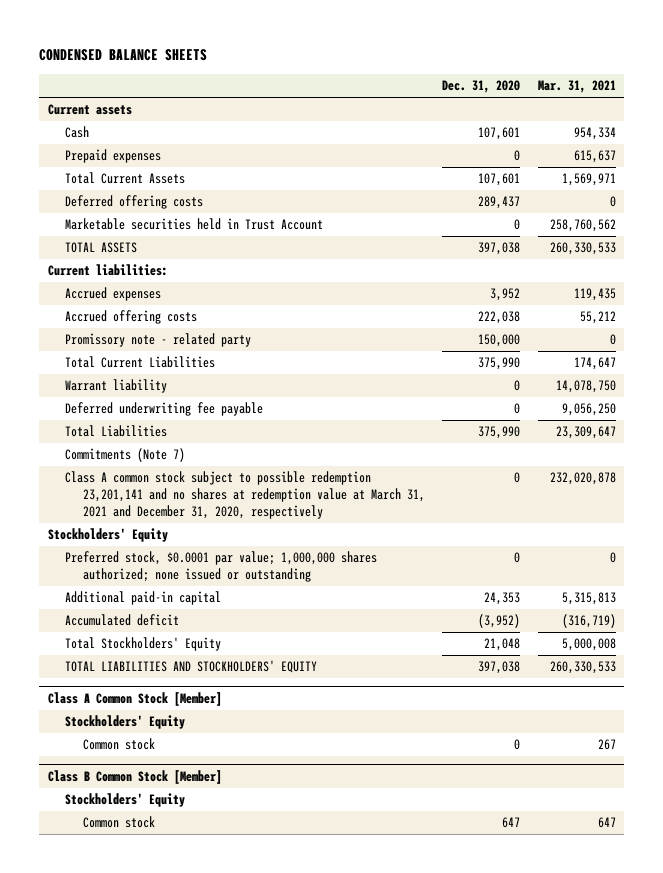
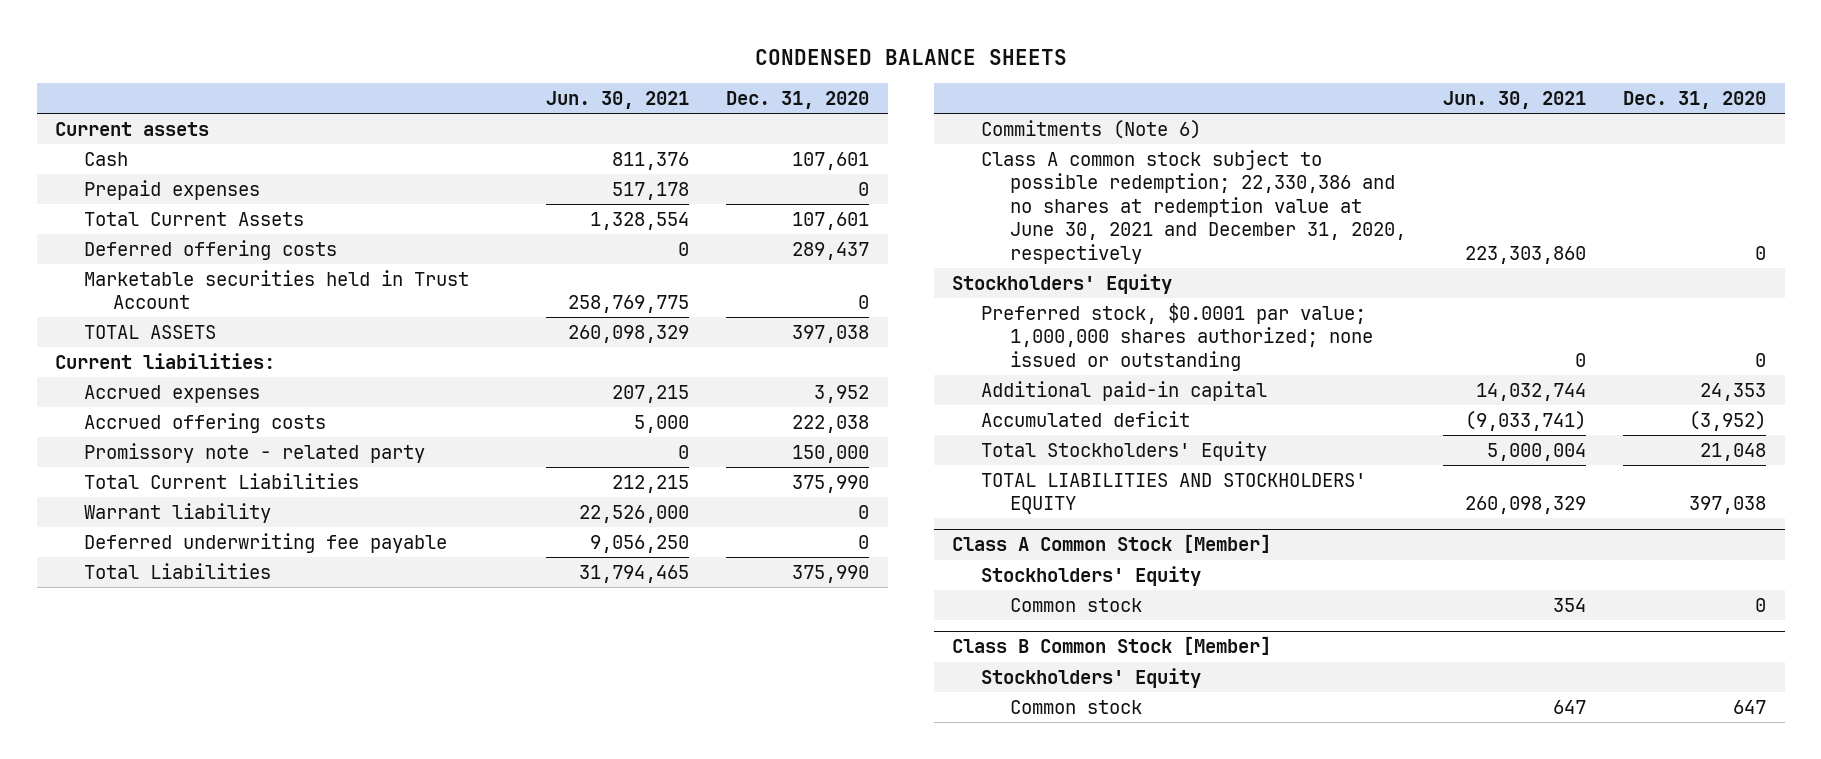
[537,80,616,94] Mar. 31, 2021 -> none
none -> [546,90,690,109] Jun. 30, 2021
[65,448,186,463] Commitments (Note 7) -> [981,119,1202,139] Commitments (Note 6)
[65,471,425,519] Class A common stock subject to possible redemption 23,201,141 and no shares at redemption value at March 31, 2021 and December 31, 2020, respectively -> [981,149,1406,264] Class A common stock subject to possible redemption; 22,330,386 and no shares at redemption value at June 30, 2021 and December 31, 2020, respectively

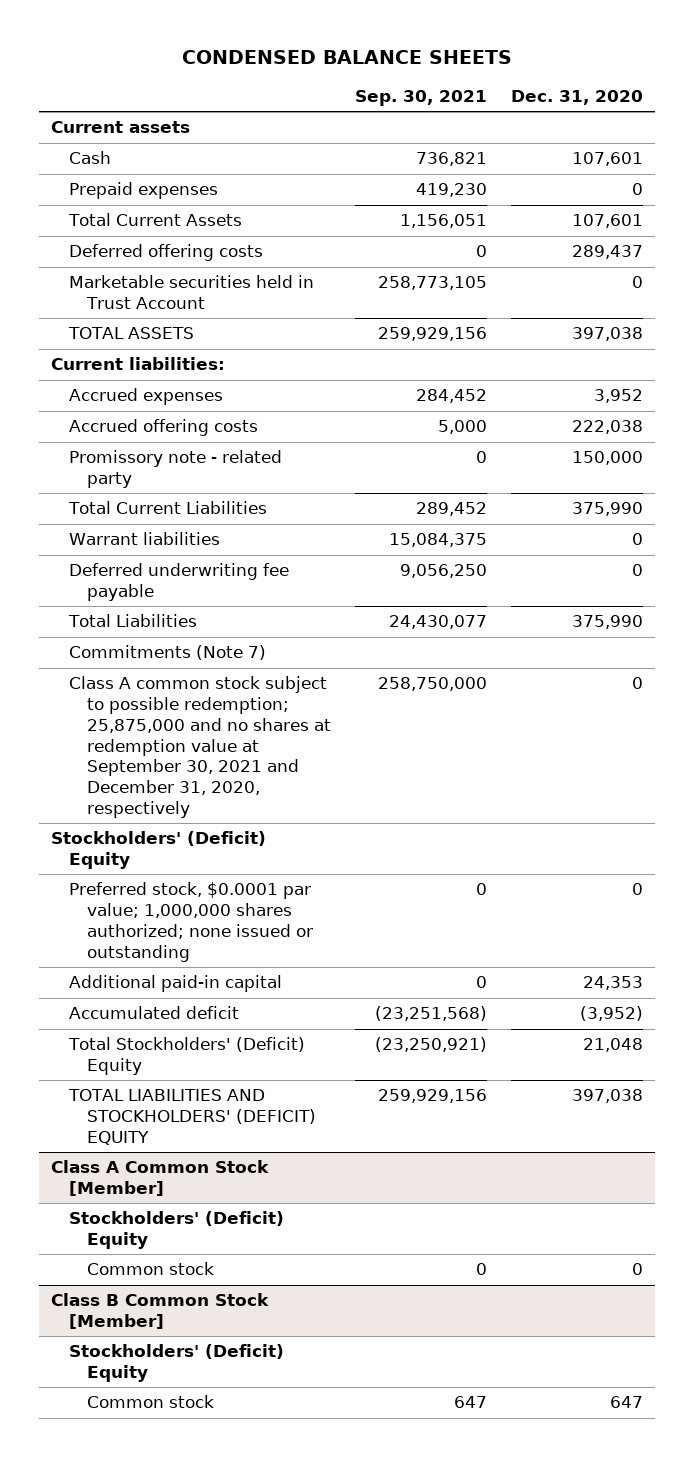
[546,90,690,109] Jun. 30, 2021 -> none
none -> [355,90,488,107] Sep. 30, 2021
[84,502,272,523] Warrant liability -> [69,532,221,546] Warrant liabilities
[981,119,1202,139] Commitments (Note 6) -> [69,645,267,661] Commitments (Note 7)
[981,149,1406,264] Class A common stock subject to possible redemption; 22,330,386 and no shares at redemption value at June 30, 2021 and December 31, 2020, respectively -> [69,676,332,818] Class A common stock subject to possible redemption; 25,875,000 and no shares at redemption value at September 30, 2021 and December 31, 2020, respectively
[952,273,1173,294] Stockholders' Equity -> [50,831,266,870] Stockholders' (Deficit) Equity
[981,440,1268,461] Total Stockholders' Equity -> [68,1037,306,1076] Total Stockholders' (Deficit) Equity
[981,472,1367,515] TOTAL LIABILITIES AND STOCKHOLDERS' EQUITY -> [68,1089,317,1145] TOTAL LIABILITIES AND STOCKHOLDERS' (DEFICIT) EQUITY
[981,565,1202,586] Stockholders' Equity -> [69,1211,285,1250] Stockholders' (Deficit) Equity
[981,667,1202,688] Stockholders' Equity -> [69,1344,285,1383] Stockholders' (Deficit) Equity

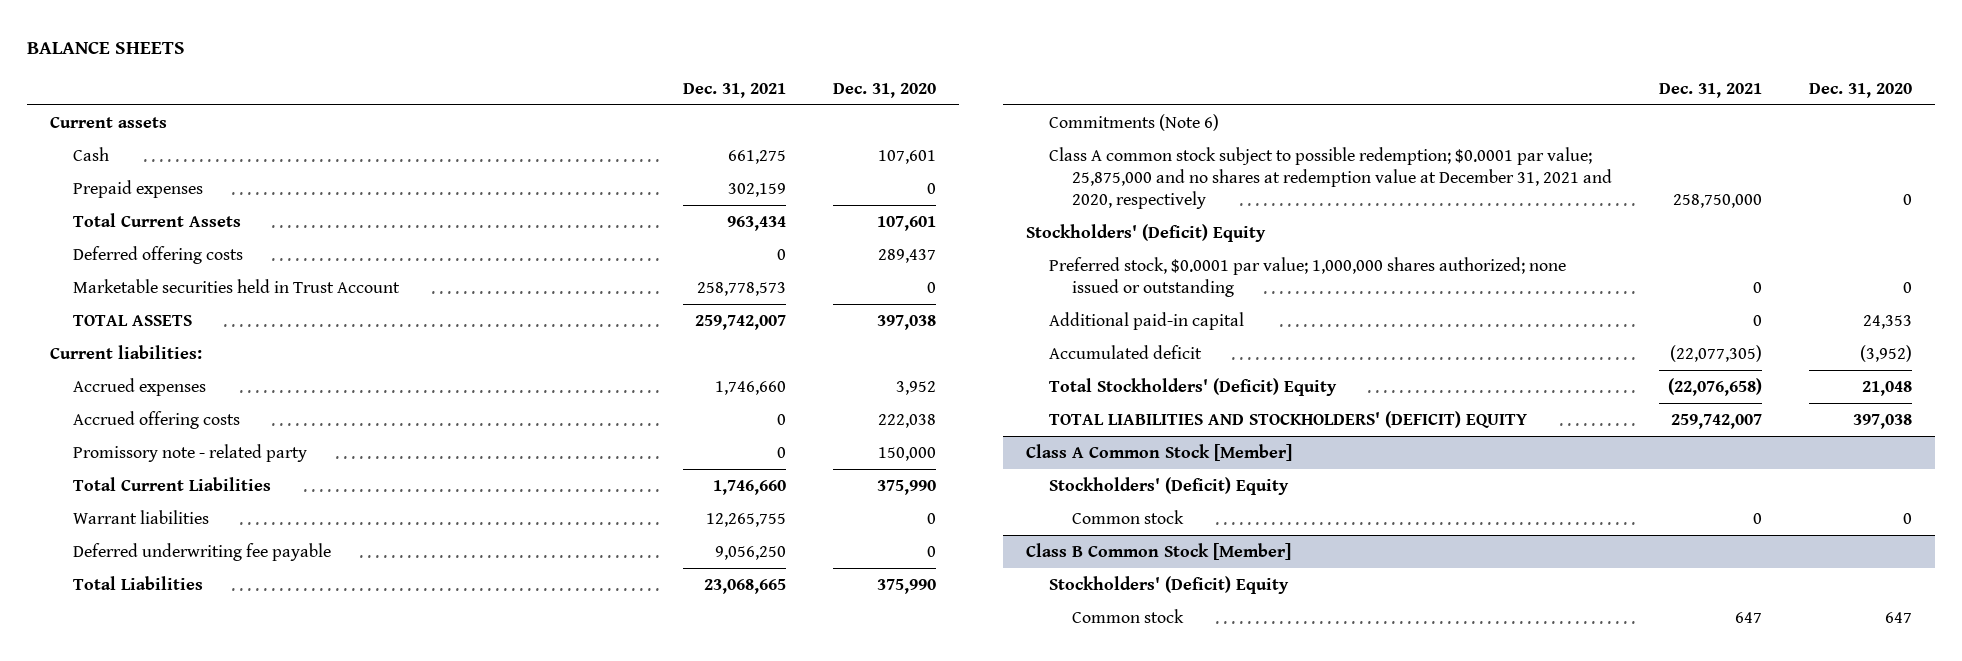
[182,50,513,65] CONDENSED BALANCE SHEETS -> [26,40,185,54] BALANCE SHEETS
[355,90,488,107] Sep. 30, 2021 -> none
none -> [682,82,786,98] Dec. 31, 2021
[69,645,267,661] Commitments (Note 7) -> [1048,114,1219,132] Commitments (Note 6)
[69,676,332,818] Class A common stock subject to possible redemption; 25,875,000 and no shares at redemption value at September 30, 2021 and December 31, 2020, respectively -> [1048,147,1612,209] Class A common stock subject to possible redemption; $0.0001 par value; 25,875,000 and no shares at redemption value at December 31, 2021 and 2020, respectively

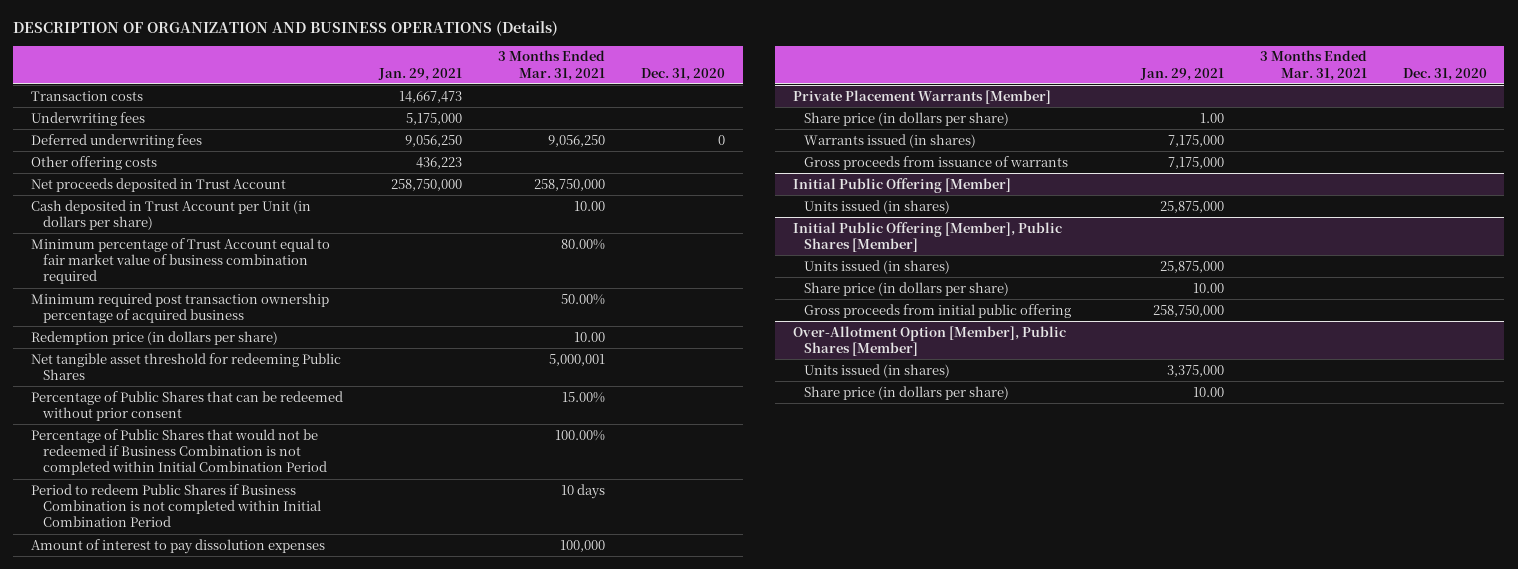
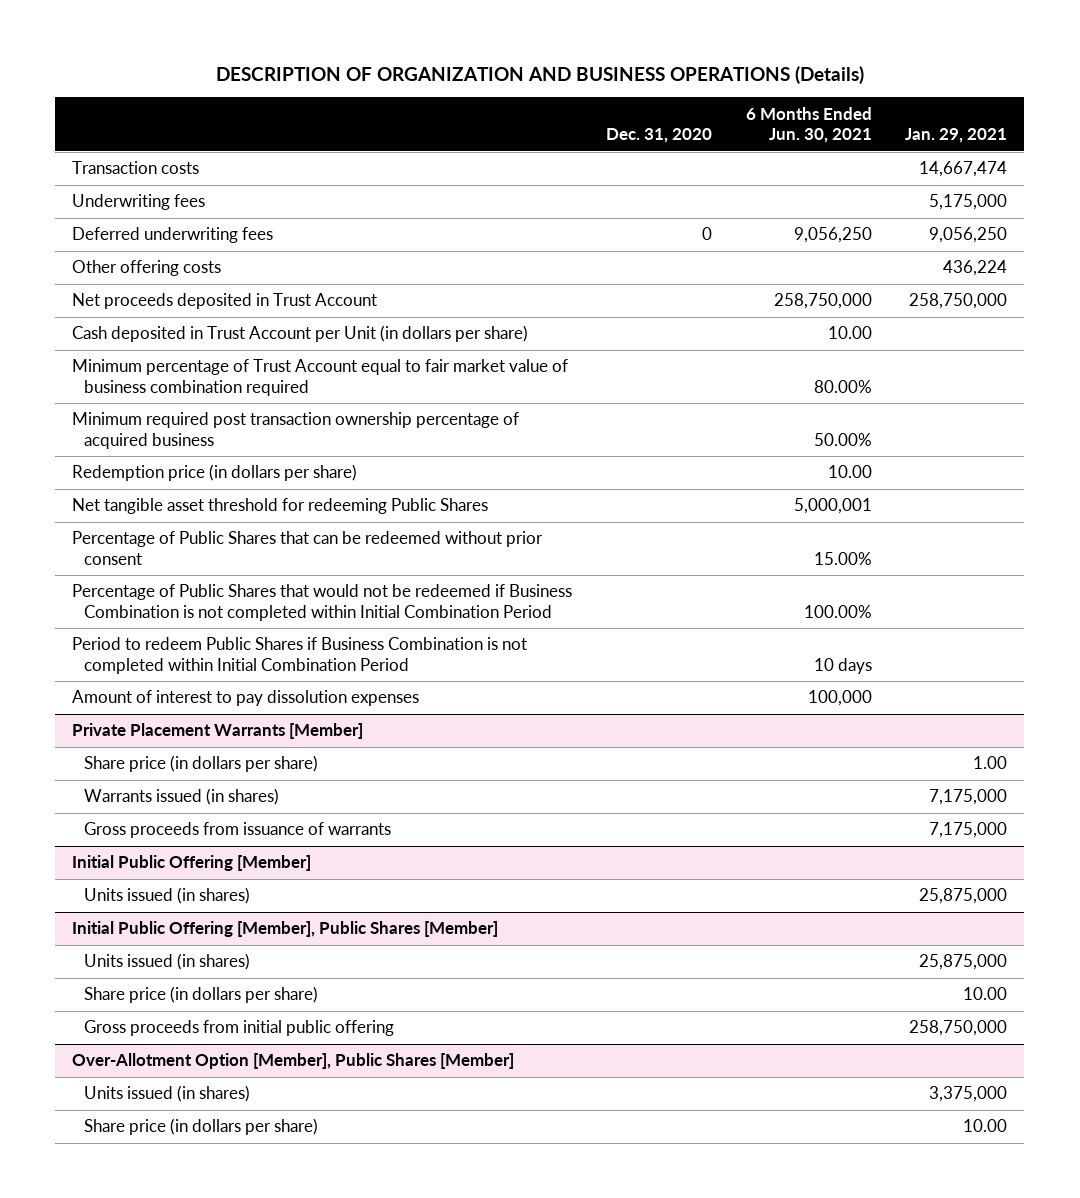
[497,50,605,81] 3 Months Ended Mar. 31, 2021 -> none
none -> [745,106,872,144] 6 Months Ended Jun. 30, 2021
[398,90,462,103] 14,667,473 -> [919,161,1008,178] 14,667,474
[415,156,462,169] 436,223 -> [943,260,1008,277] 436,224

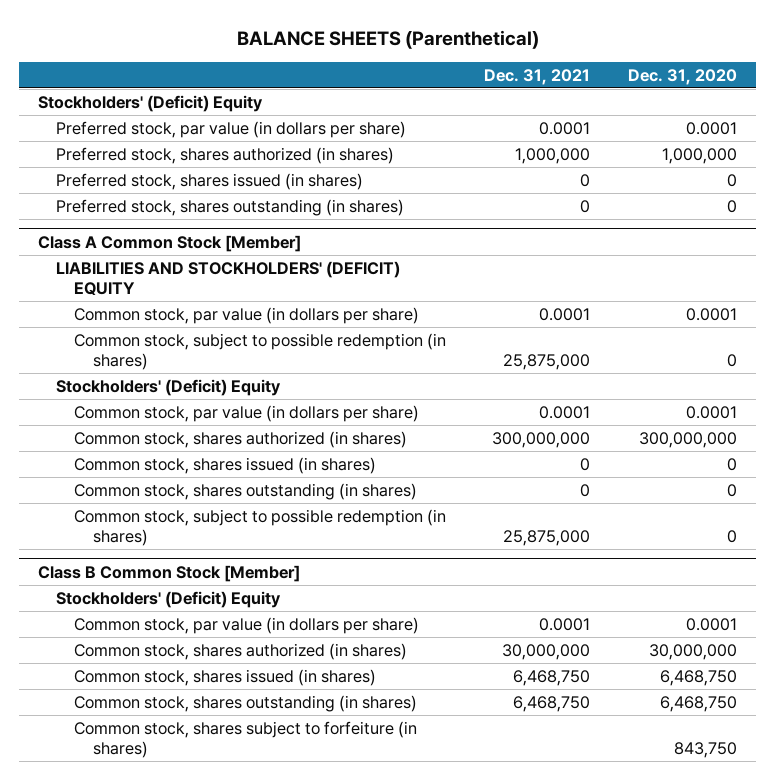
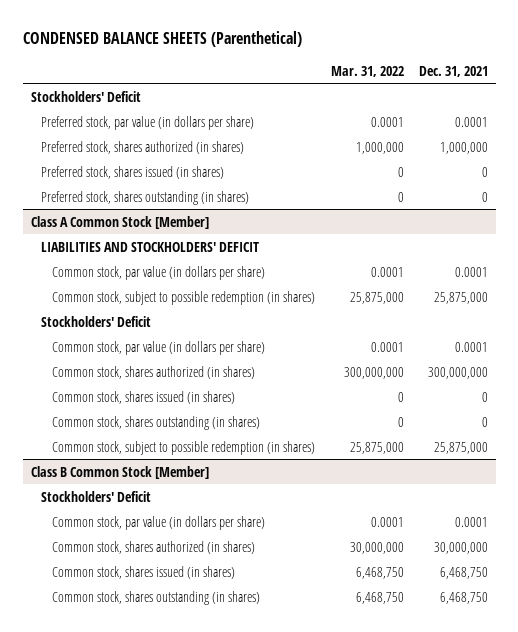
[236,29,539,49] BALANCE SHEETS (Parenthetical) -> [22,31,302,48] CONDENSED BALANCE SHEETS (Parenthetical)
[628,68,738,85] Dec. 31, 2020 -> none
none -> [330,65,404,77] Mar. 31, 2022
[38,95,264,113] Stockholders' (Deficit) Equity -> [30,90,141,102] Stockholders' Deficit
[56,261,401,295] LIABILITIES AND STOCKHOLDERS' (DEFICIT) EQUITY -> [41,241,260,252] LIABILITIES AND STOCKHOLDERS' DEFICIT
[56,379,282,397] Stockholders' (Deficit) Equity -> [41,315,152,327] Stockholders' Deficit
[56,591,282,609] Stockholders' (Deficit) Equity -> [41,490,152,502] Stockholders' Deficit
[74,721,418,758] Common stock, shares subject to forfeiture (in shares) -> none

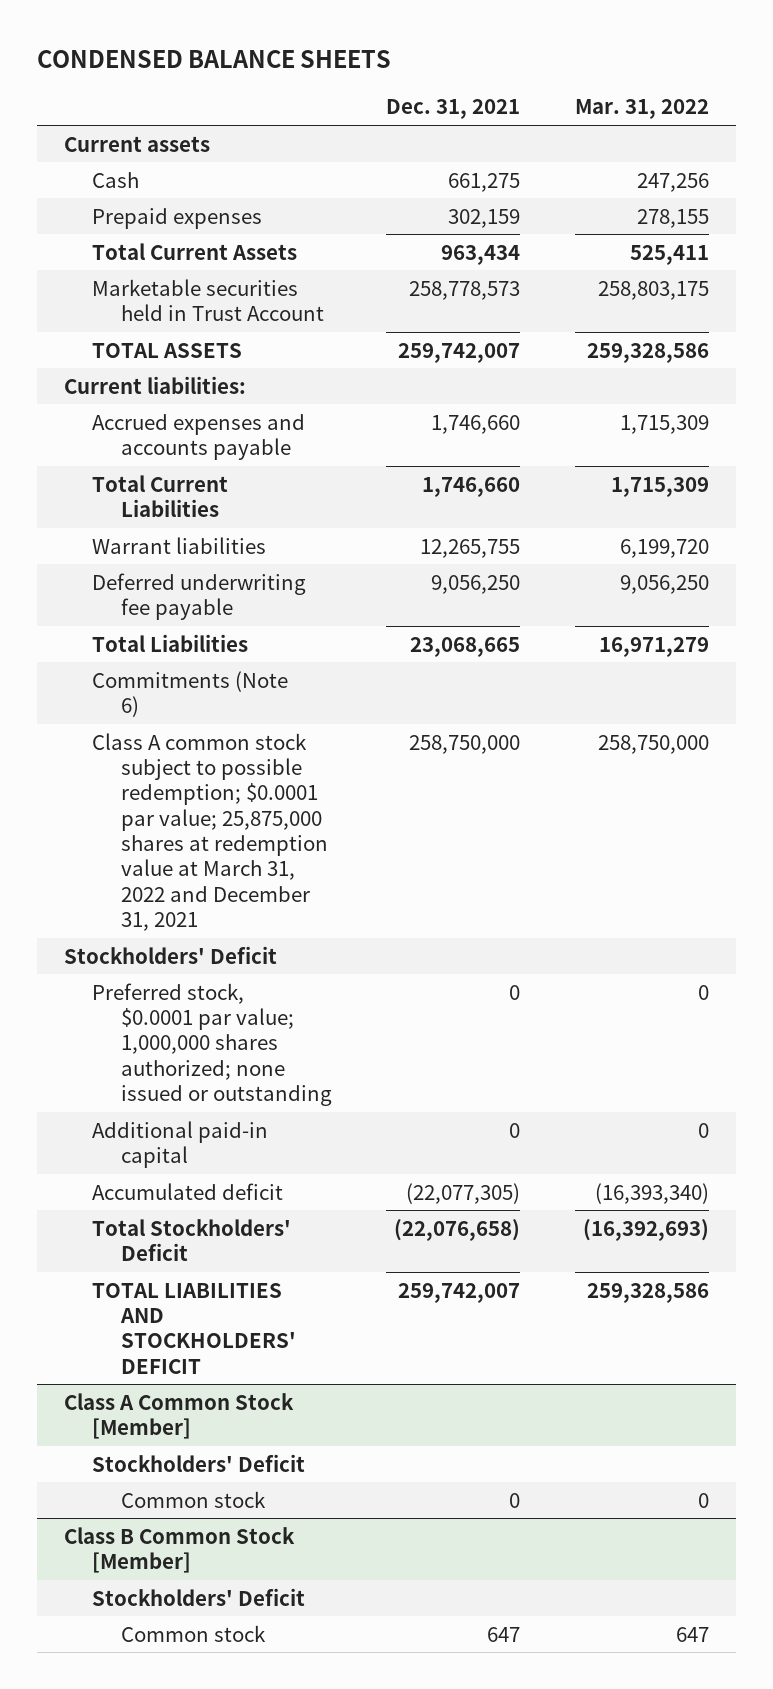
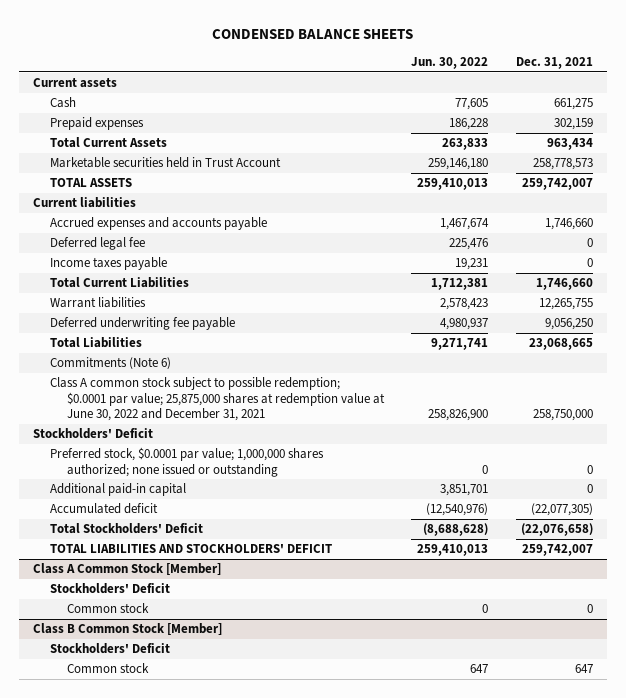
[574,99,709,120] Mar. 31, 2022 -> none
none -> [411,57,489,70] Jun. 30, 2022
[63,375,246,394] Current liabilities: -> [32,197,136,209] Current liabilities
none -> [49,237,145,251] Deferred legal fee
none -> [49,257,167,271] Income taxes payable
[92,732,329,932] Class A common stock subject to possible redemption; $0.0001 par value; 25,875,000 shares at redemption value at March 31, 2022 and December 31, 2021 -> [49,377,385,421] Class A common stock subject to possible redemption; $0.0001 par value; 25,875,000 shares at redemption value at June 30, 2022 and December 31, 2021

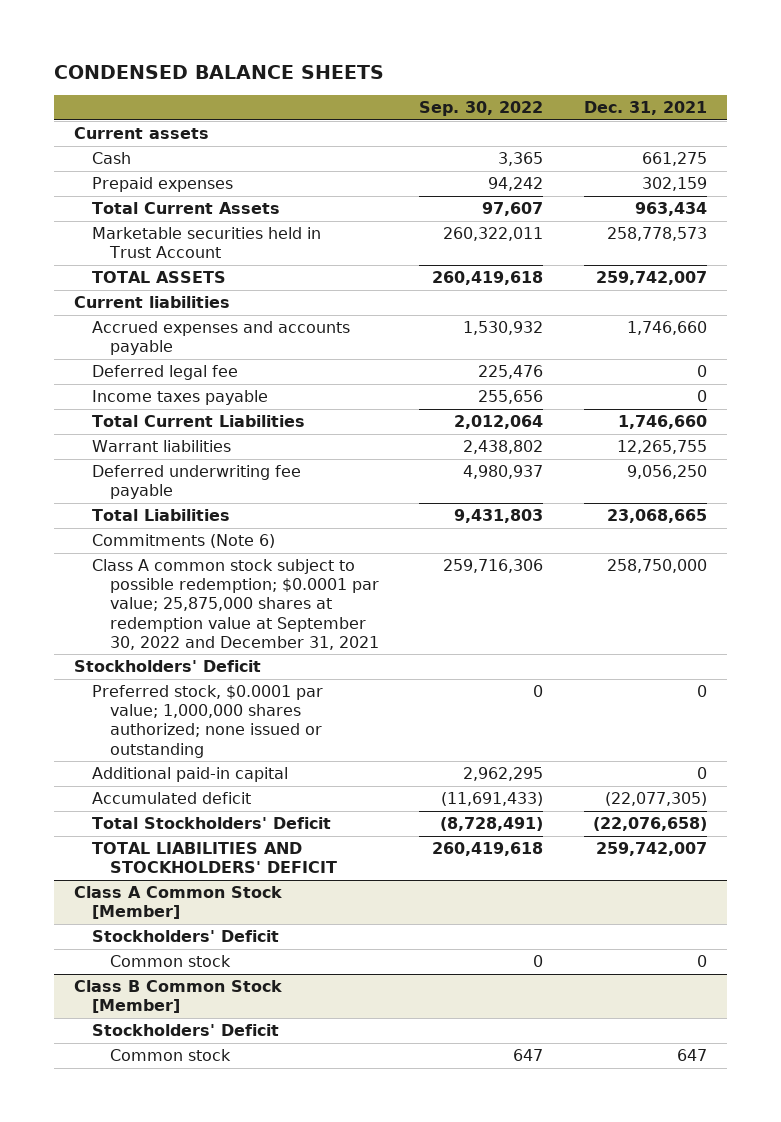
[411,57,489,70] Jun. 30, 2022 -> none
none -> [419,101,544,117] Sep. 30, 2022
[49,377,385,421] Class A common stock subject to possible redemption; $0.0001 par value; 25,875,000 shares at redemption value at June 30, 2022 and December 31, 2021 -> [92,559,379,650] Class A common stock subject to possible redemption; $0.0001 par value; 25,875,000 shares at redemption value at September 30, 2022 and December 31, 2021

